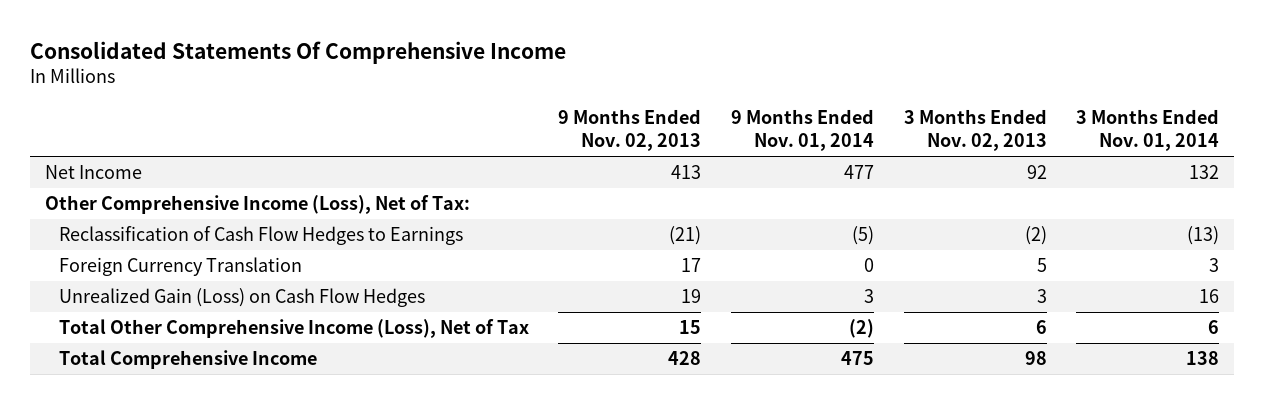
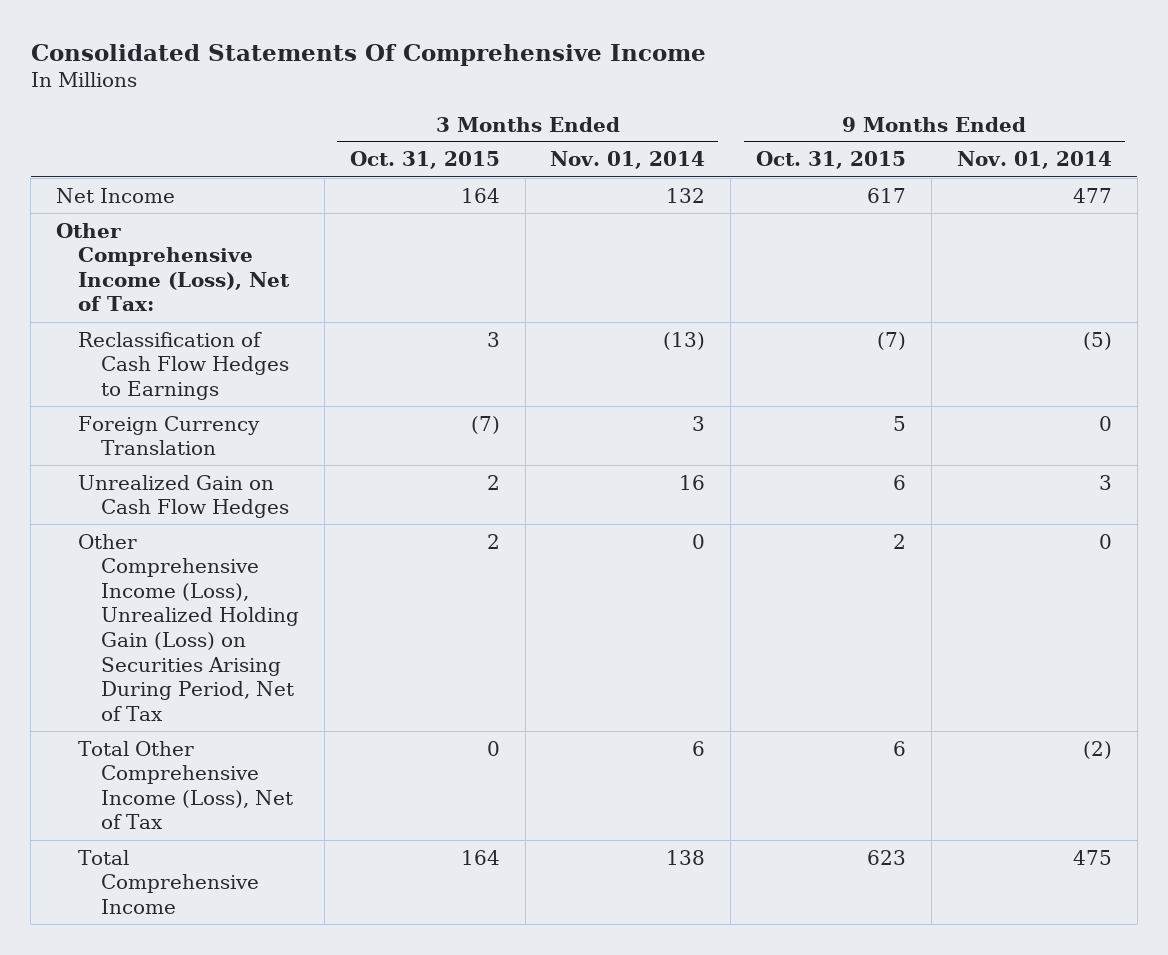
[558,108,702,152] 9 Months Ended Nov. 02, 2013 -> none
[903,108,1047,152] 3 Months Ended Nov. 02, 2013 -> none
none -> [349,151,500,170] Oct. 31, 2015
none -> [756,151,907,170] Oct. 31, 2015
[58,288,425,308] Unrealized Gain (Loss) on Cash Flow Hedges -> [78,474,289,519] Unrealized Gain on Cash Flow Hedges
none -> [78,533,299,721] Other Comprehensive Income (Loss), Unrealized Holding Gain (Loss) on Securities Arising During Period, Net of Tax

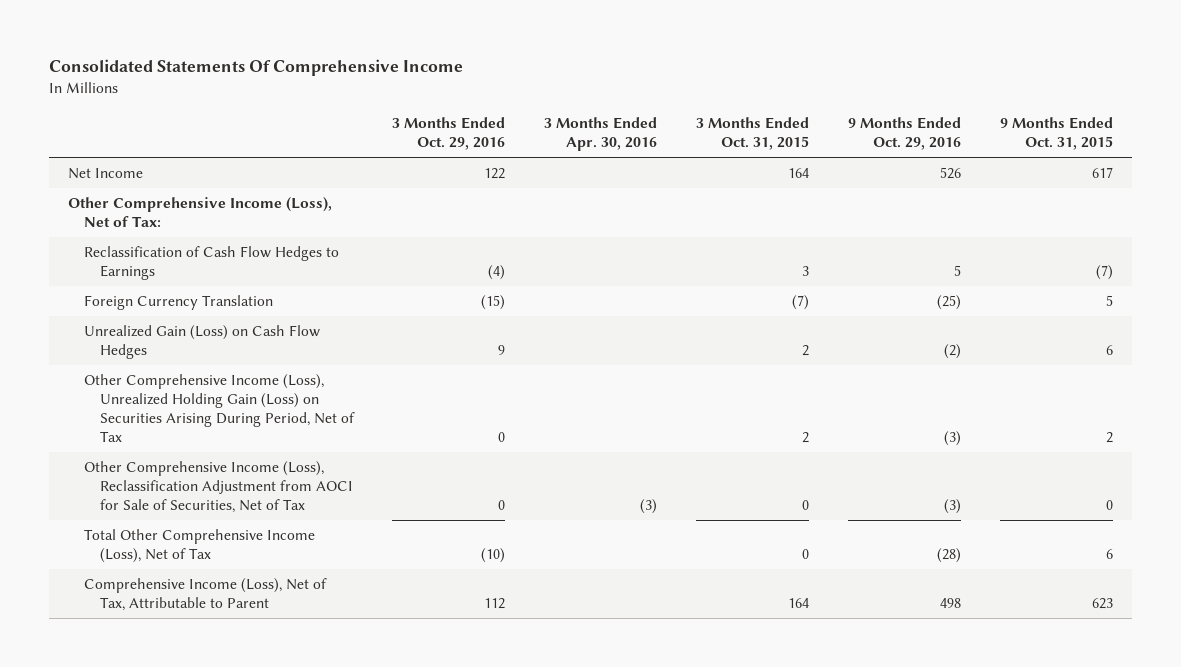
[550,151,706,170] Nov. 01, 2014 -> none
[957,151,1113,170] Nov. 01, 2014 -> none
none -> [392,117,506,151] 3 Months Ended Oct. 29, 2016
none -> [544,117,658,152] 3 Months Ended Apr. 30, 2016
none -> [847,117,961,151] 9 Months Ended Oct. 29, 2016
[78,474,289,519] Unrealized Gain on Cash Flow Hedges -> [83,324,320,359] Unrealized Gain (Loss) on Cash Flow Hedges
none -> [83,460,353,513] Other Comprehensive Income (Loss), Reclassification Adjustment from AOCI for Sale of Securities, Net of Tax
[78,849,259,914] Total Comprehensive Income -> [83,577,327,611] Comprehensive Income (Loss), Net of Tax, Attributable to Parent

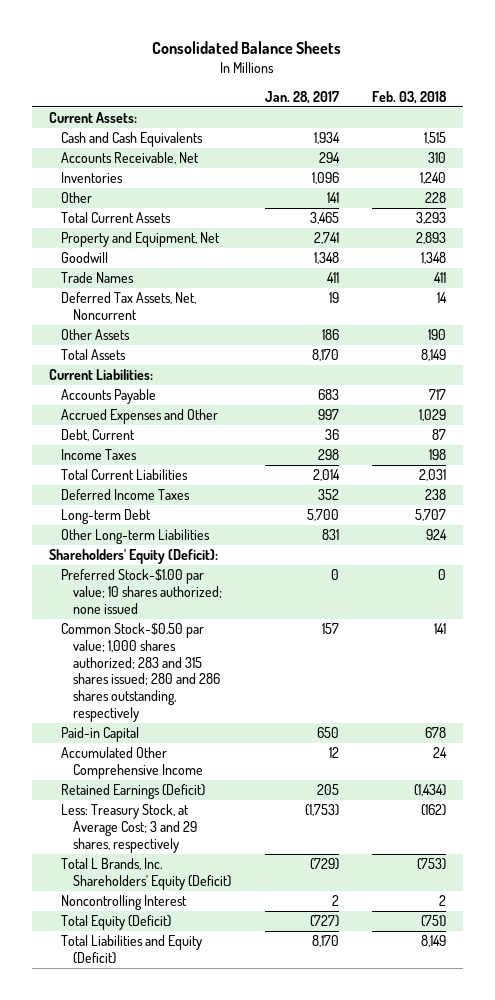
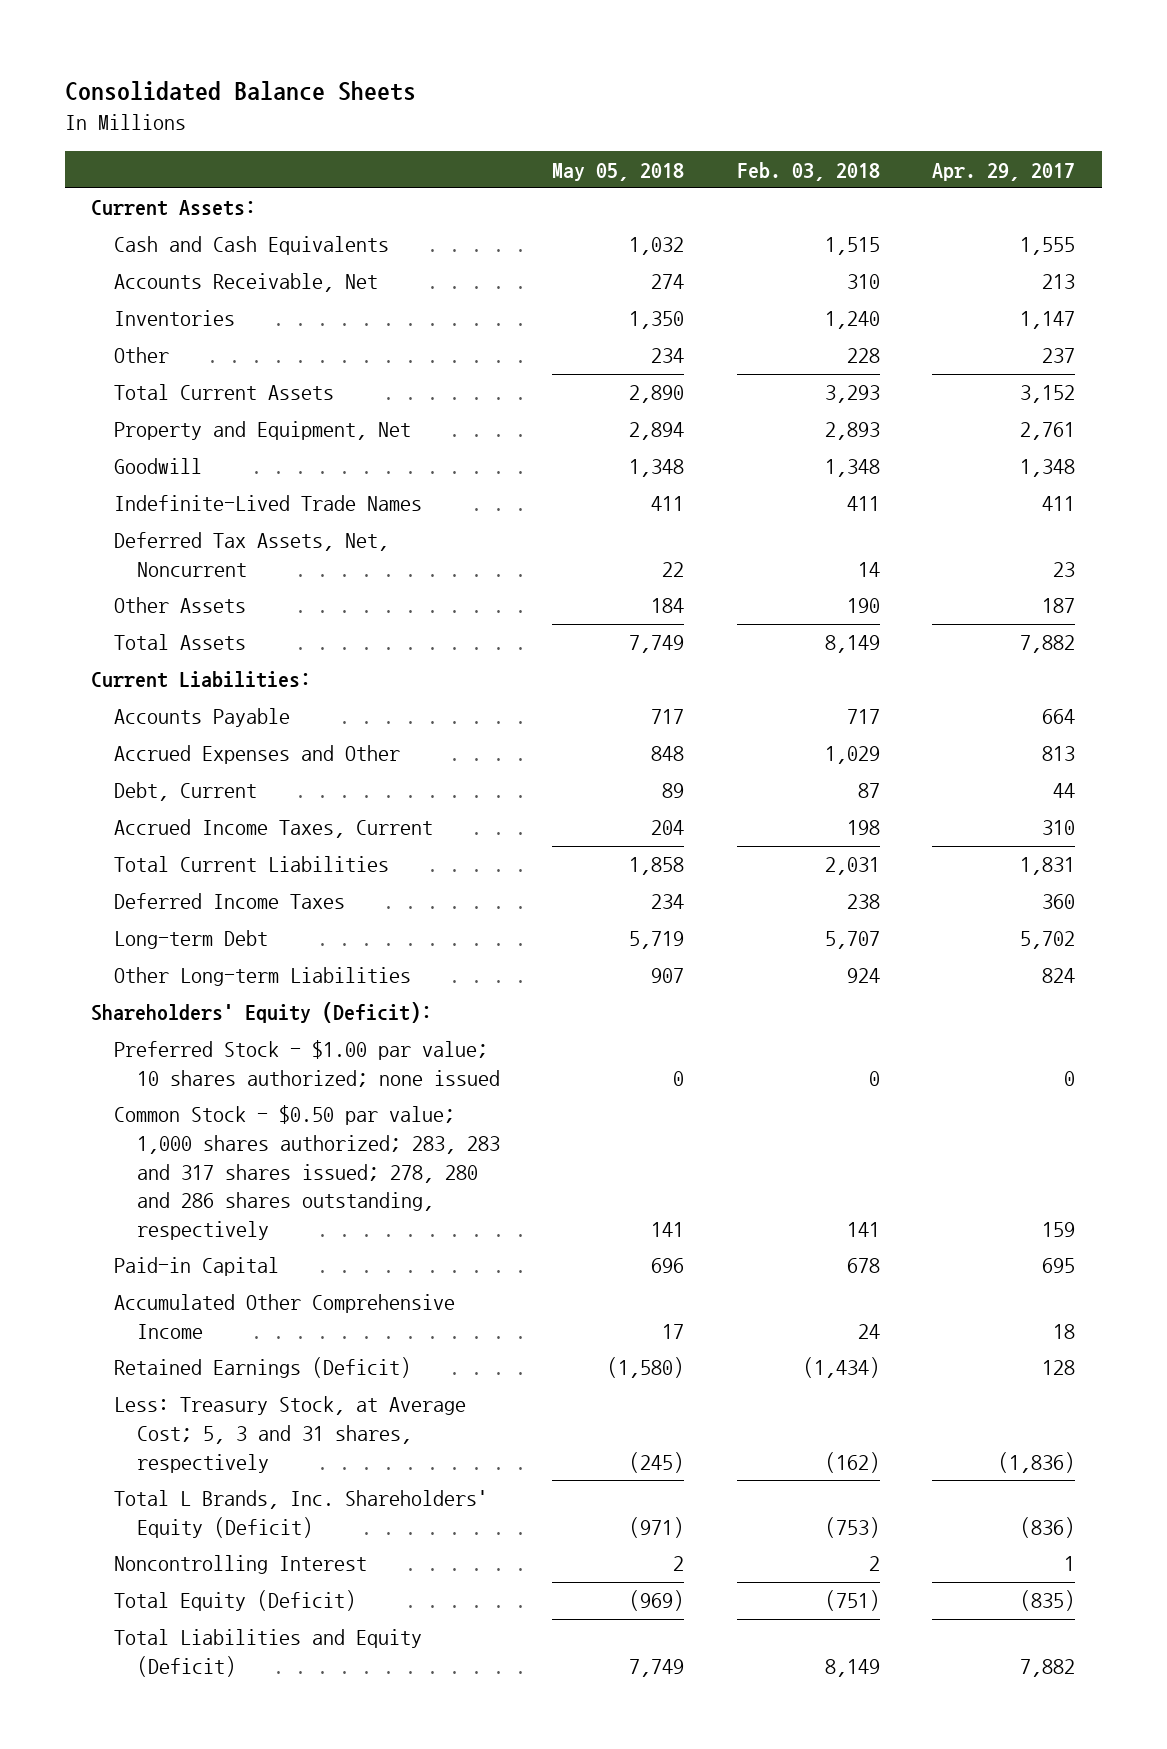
[264,91,339,105] Jan. 28, 2017 -> none
none -> [552,162,685,181] May 05, 2018
none -> [932,162,1076,181] Apr. 29, 2017
[61,272,135,284] Trade Names -> [114,495,423,512] Indefinite-Lived Trade Names
[61,449,138,461] Income Taxes -> [114,819,434,839] Accrued Income Taxes, Current
[61,569,223,614] Preferred Stock-$1.00 par value; 10 shares authorized; none issued -> [114,1040,501,1088] Preferred Stock - $1.00 par value; 10 shares authorized; none issued
[61,623,221,722] Common Stock-$0.50 par value; 1,000 shares authorized; 283 and 315 shares issued; 280 and 286 shares outstanding, respectively -> [114,1105,501,1240] Common Stock - $0.50 par value; 1,000 shares authorized; 283, 283 and 317 shares issued; 278, 280 and 286 shares outstanding, respectively
[61,804,198,853] Less: Treasury Stock, at Average Cost; 3 and 29 shares, respectively -> [114,1396,467,1473] Less: Treasury Stock, at Average Cost; 5, 3 and 31 shares, respectively

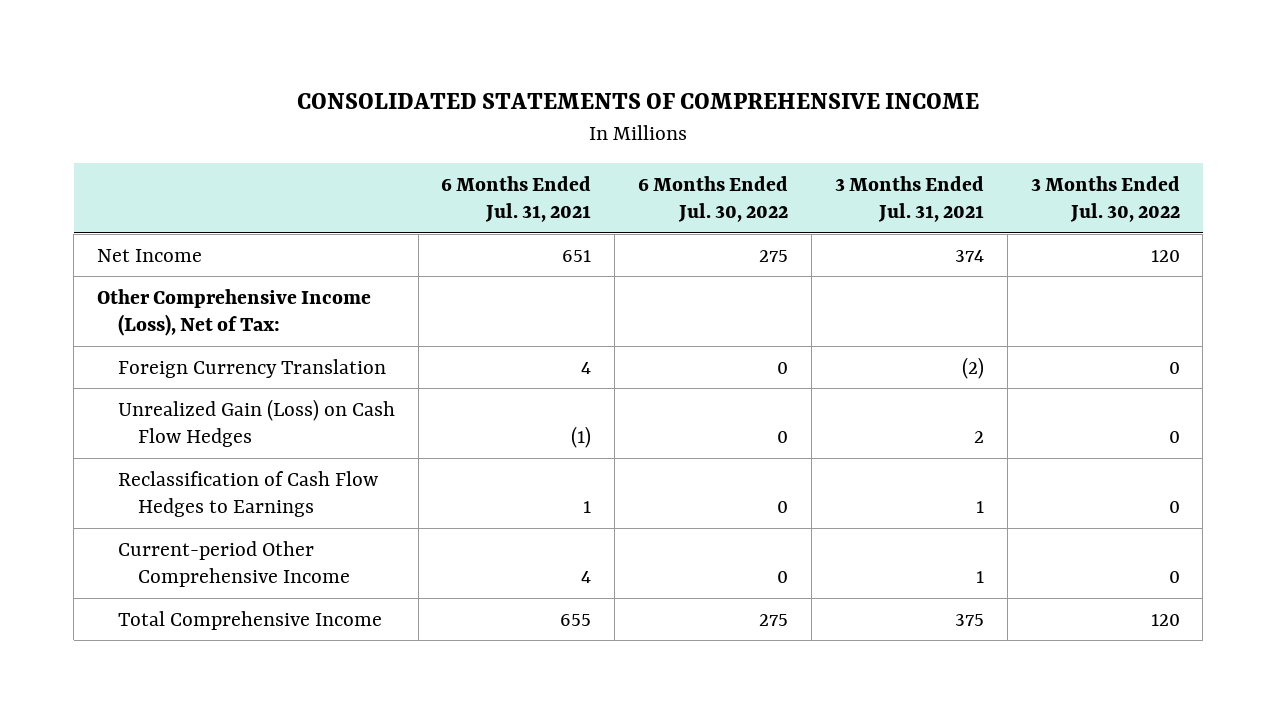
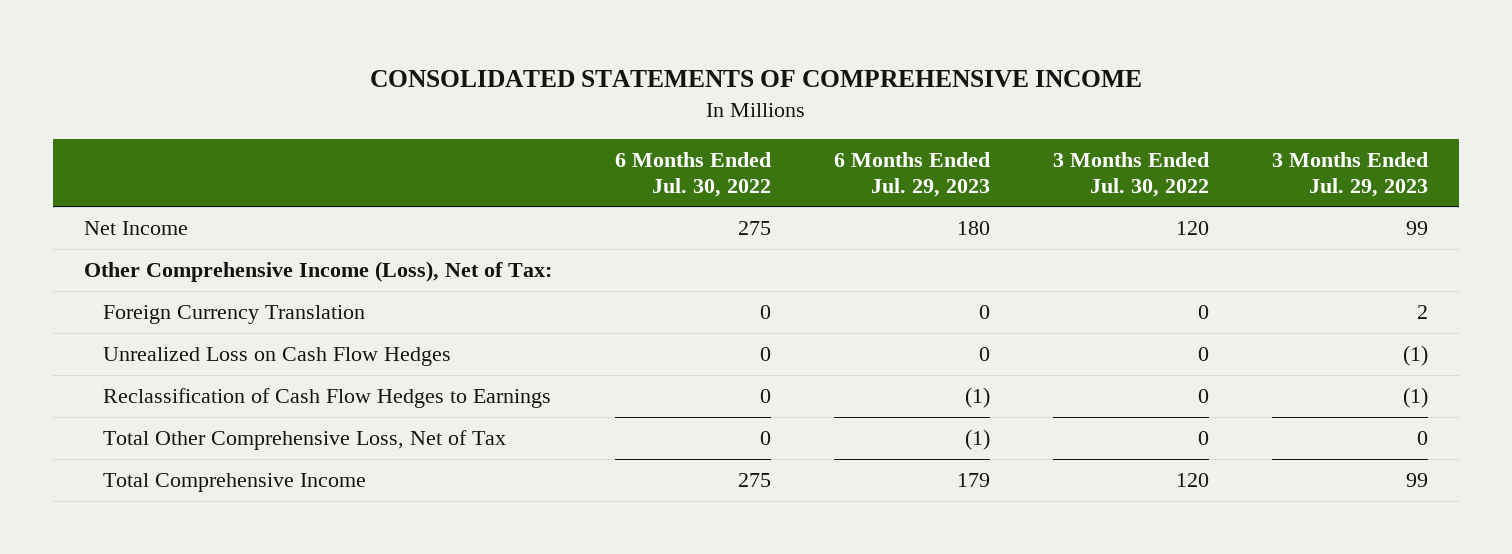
[441,175,592,223] 6 Months Ended Jul. 31, 2021 -> none
[834,175,984,223] 3 Months Ended Jul. 31, 2021 -> none
none -> [833,152,990,197] 6 Months Ended Jul. 29, 2023
none -> [1271,152,1428,197] 3 Months Ended Jul. 29, 2023
[117,398,395,448] Unrealized Gain (Loss) on Cash Flow Hedges -> [103,347,452,367] Unrealized Loss on Cash Flow Hedges
[117,540,351,588] Current-period Other Comprehensive Income -> [103,430,507,451] Total Other Comprehensive Loss, Net of Tax

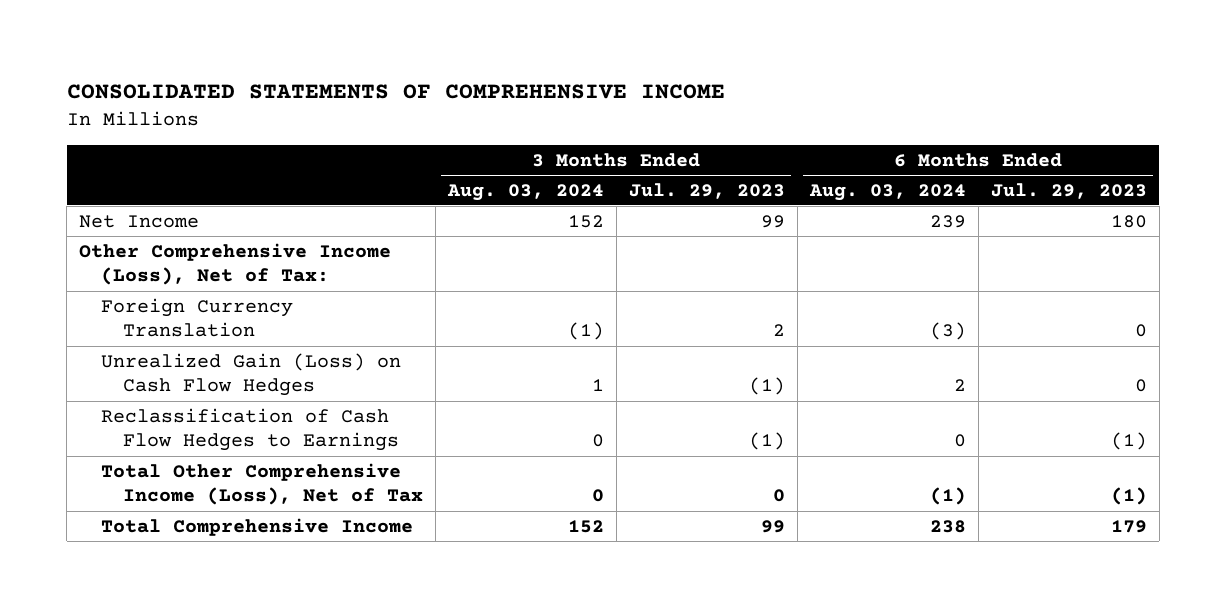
[615,152,772,197] 6 Months Ended Jul. 30, 2022 -> none
[1052,152,1209,197] 3 Months Ended Jul. 30, 2022 -> none
none -> [446,183,604,201] Aug. 03, 2024
none -> [808,183,966,201] Aug. 03, 2024
[103,347,452,367] Unrealized Loss on Cash Flow Hedges -> [100,352,401,397] Unrealized Gain (Loss) on Cash Flow Hedges
[103,430,507,451] Total Other Comprehensive Loss, Net of Tax -> [100,462,423,506] Total Other Comprehensive Income (Loss), Net of Tax

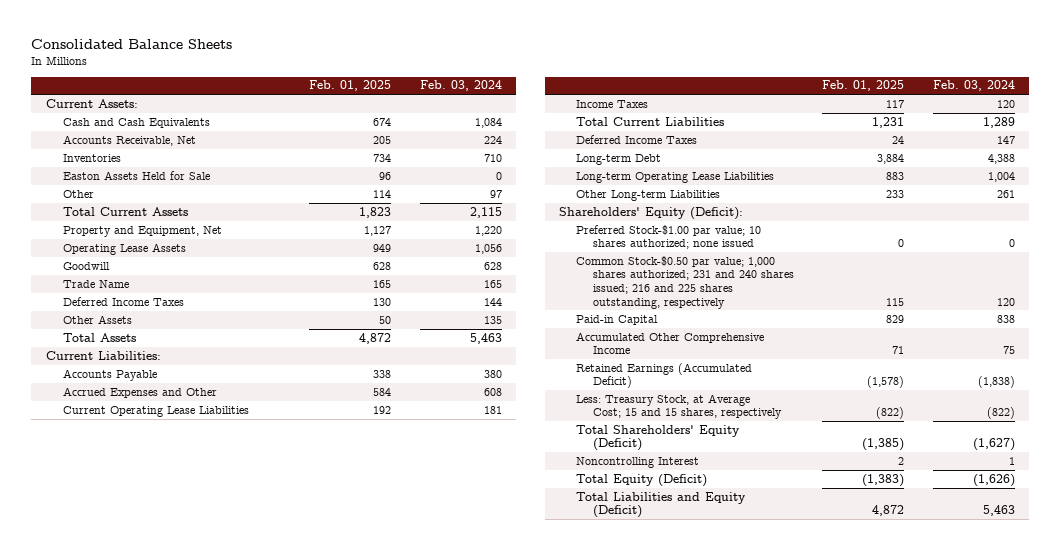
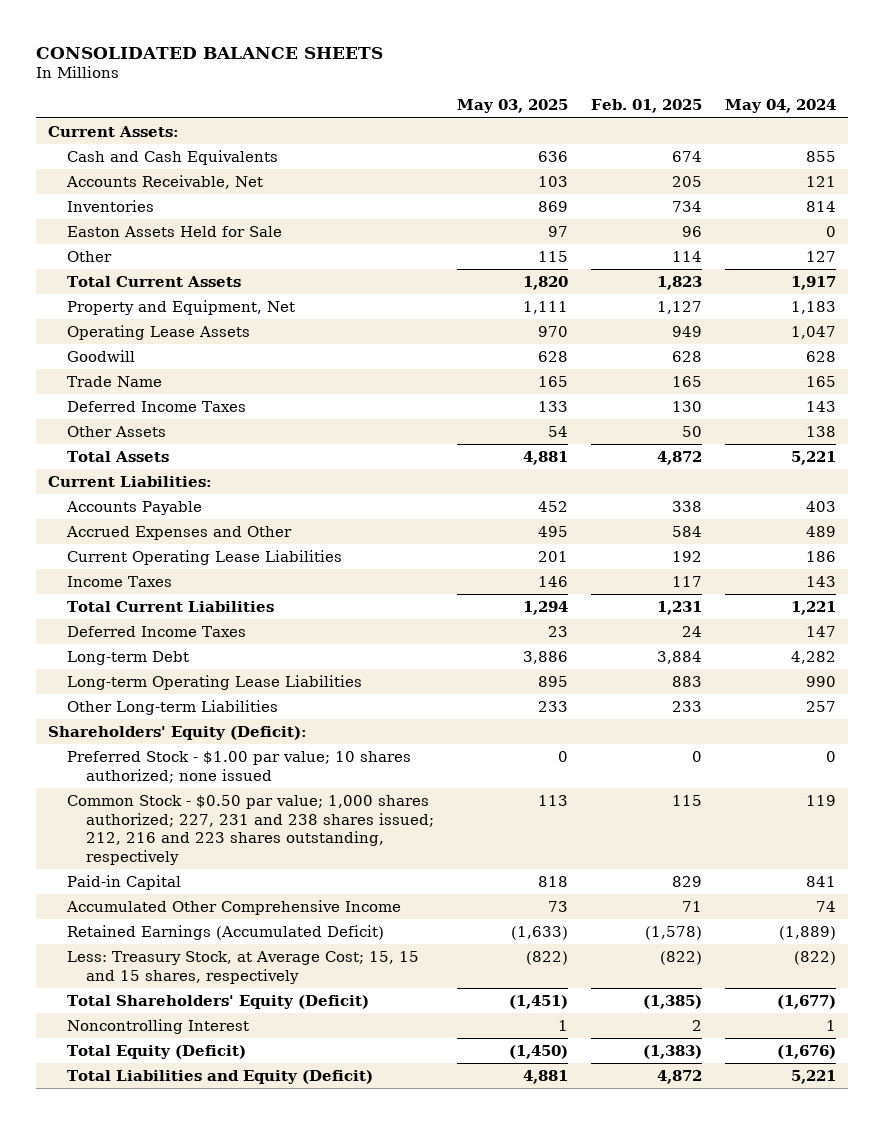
[31,39,233,50] Consolidated Balance Sheets -> [35,46,383,59] CONSOLIDATED BALANCE SHEETS
[419,80,502,92] Feb. 03, 2024 -> none
none -> [457,99,569,114] May 03, 2025
none -> [725,99,837,114] May 04, 2024
[575,224,761,250] Preferred Stock-$1.00 par value; 10 shares authorized; none issued -> [66,750,411,783] Preferred Stock - $1.00 par value; 10 shares authorized; none issued
[575,255,795,309] Common Stock-$0.50 par value; 1,000 shares authorized; 231 and 240 shares issued; 216 and 225 shares outstanding, respectively -> [66,794,435,865] Common Stock - $0.50 par value; 1,000 shares authorized; 227, 231 and 238 shares issued; 212, 216 and 223 shares outstanding, respectively
[575,393,783,420] Less: Treasury Stock, at Average Cost; 15 and 15 shares, respectively -> [66,950,419,984] Less: Treasury Stock, at Average Cost; 15, 15 and 15 shares, respectively

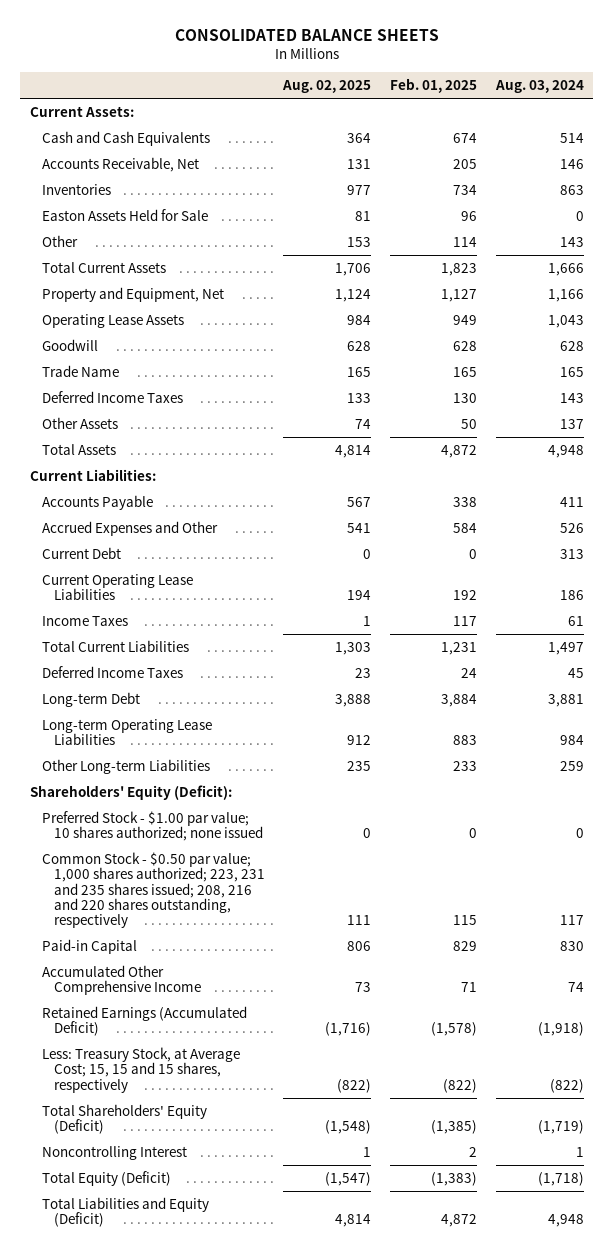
[457,99,569,114] May 03, 2025 -> none
[725,99,837,114] May 04, 2024 -> none
none -> [282,80,372,94] Aug. 02, 2025
none -> [494,80,584,94] Aug. 03, 2024
none -> [41,546,121,559] Current Debt
[66,794,435,865] Common Stock - $0.50 par value; 1,000 shares authorized; 227, 231 and 238 shares issued; 212, 216 and 223 shares outstanding, respectively -> [41,851,265,929] Common Stock - $0.50 par value; 1,000 shares authorized; 223, 231 and 235 shares issued; 208, 216 and 220 shares outstanding, respectively

